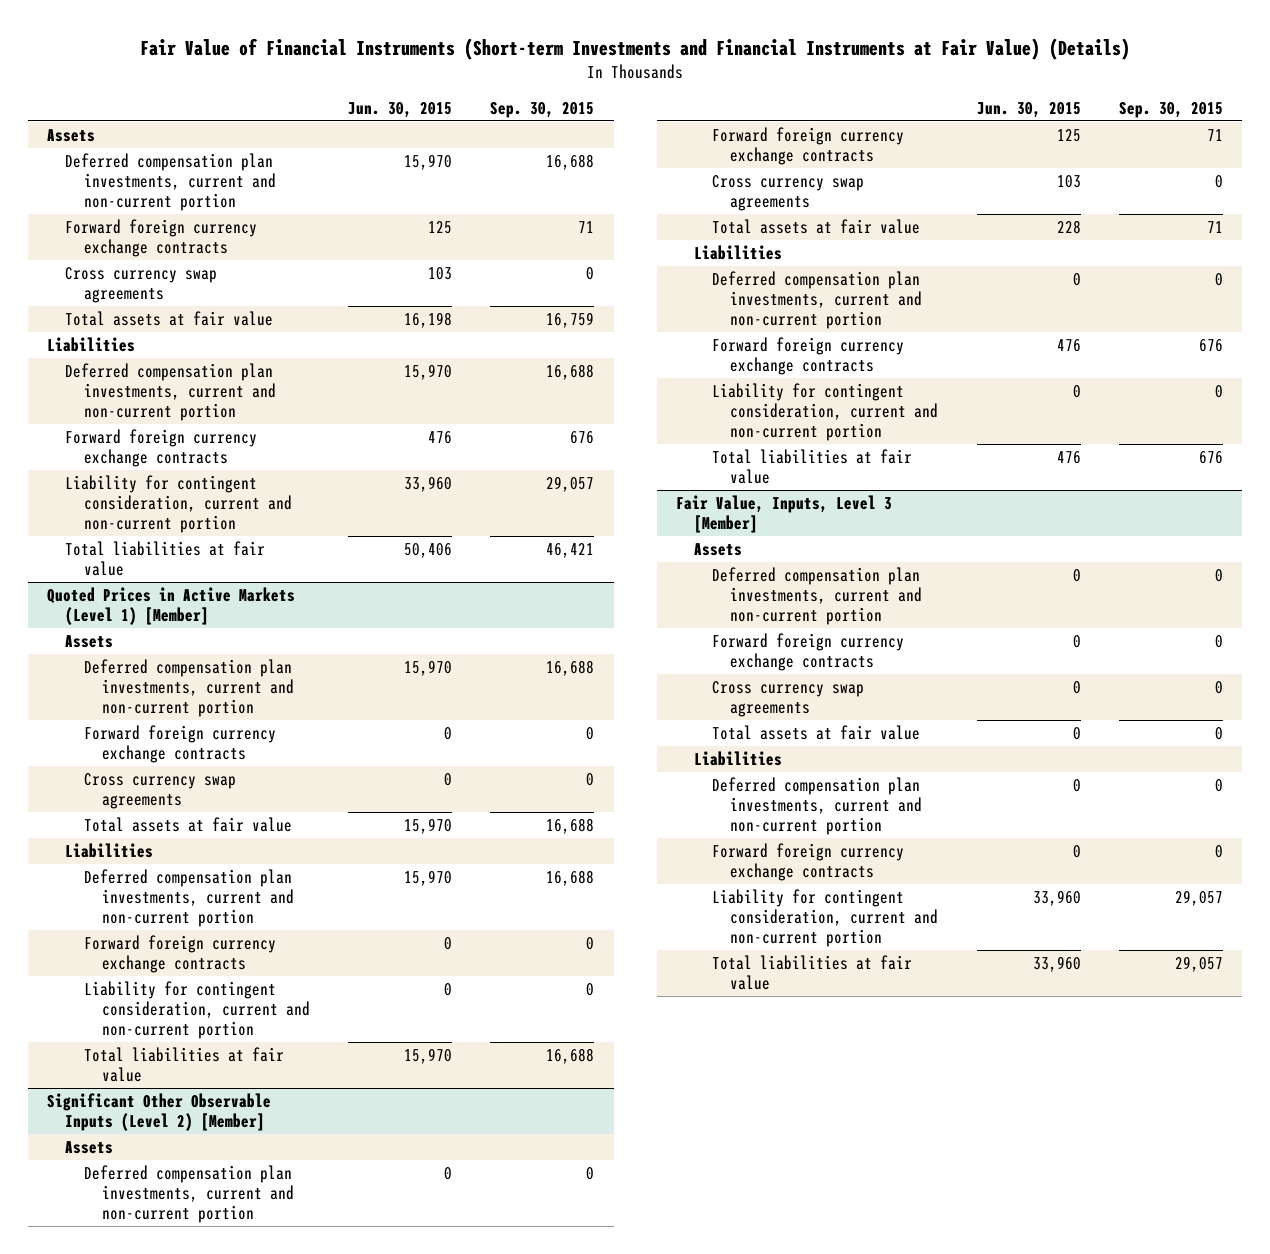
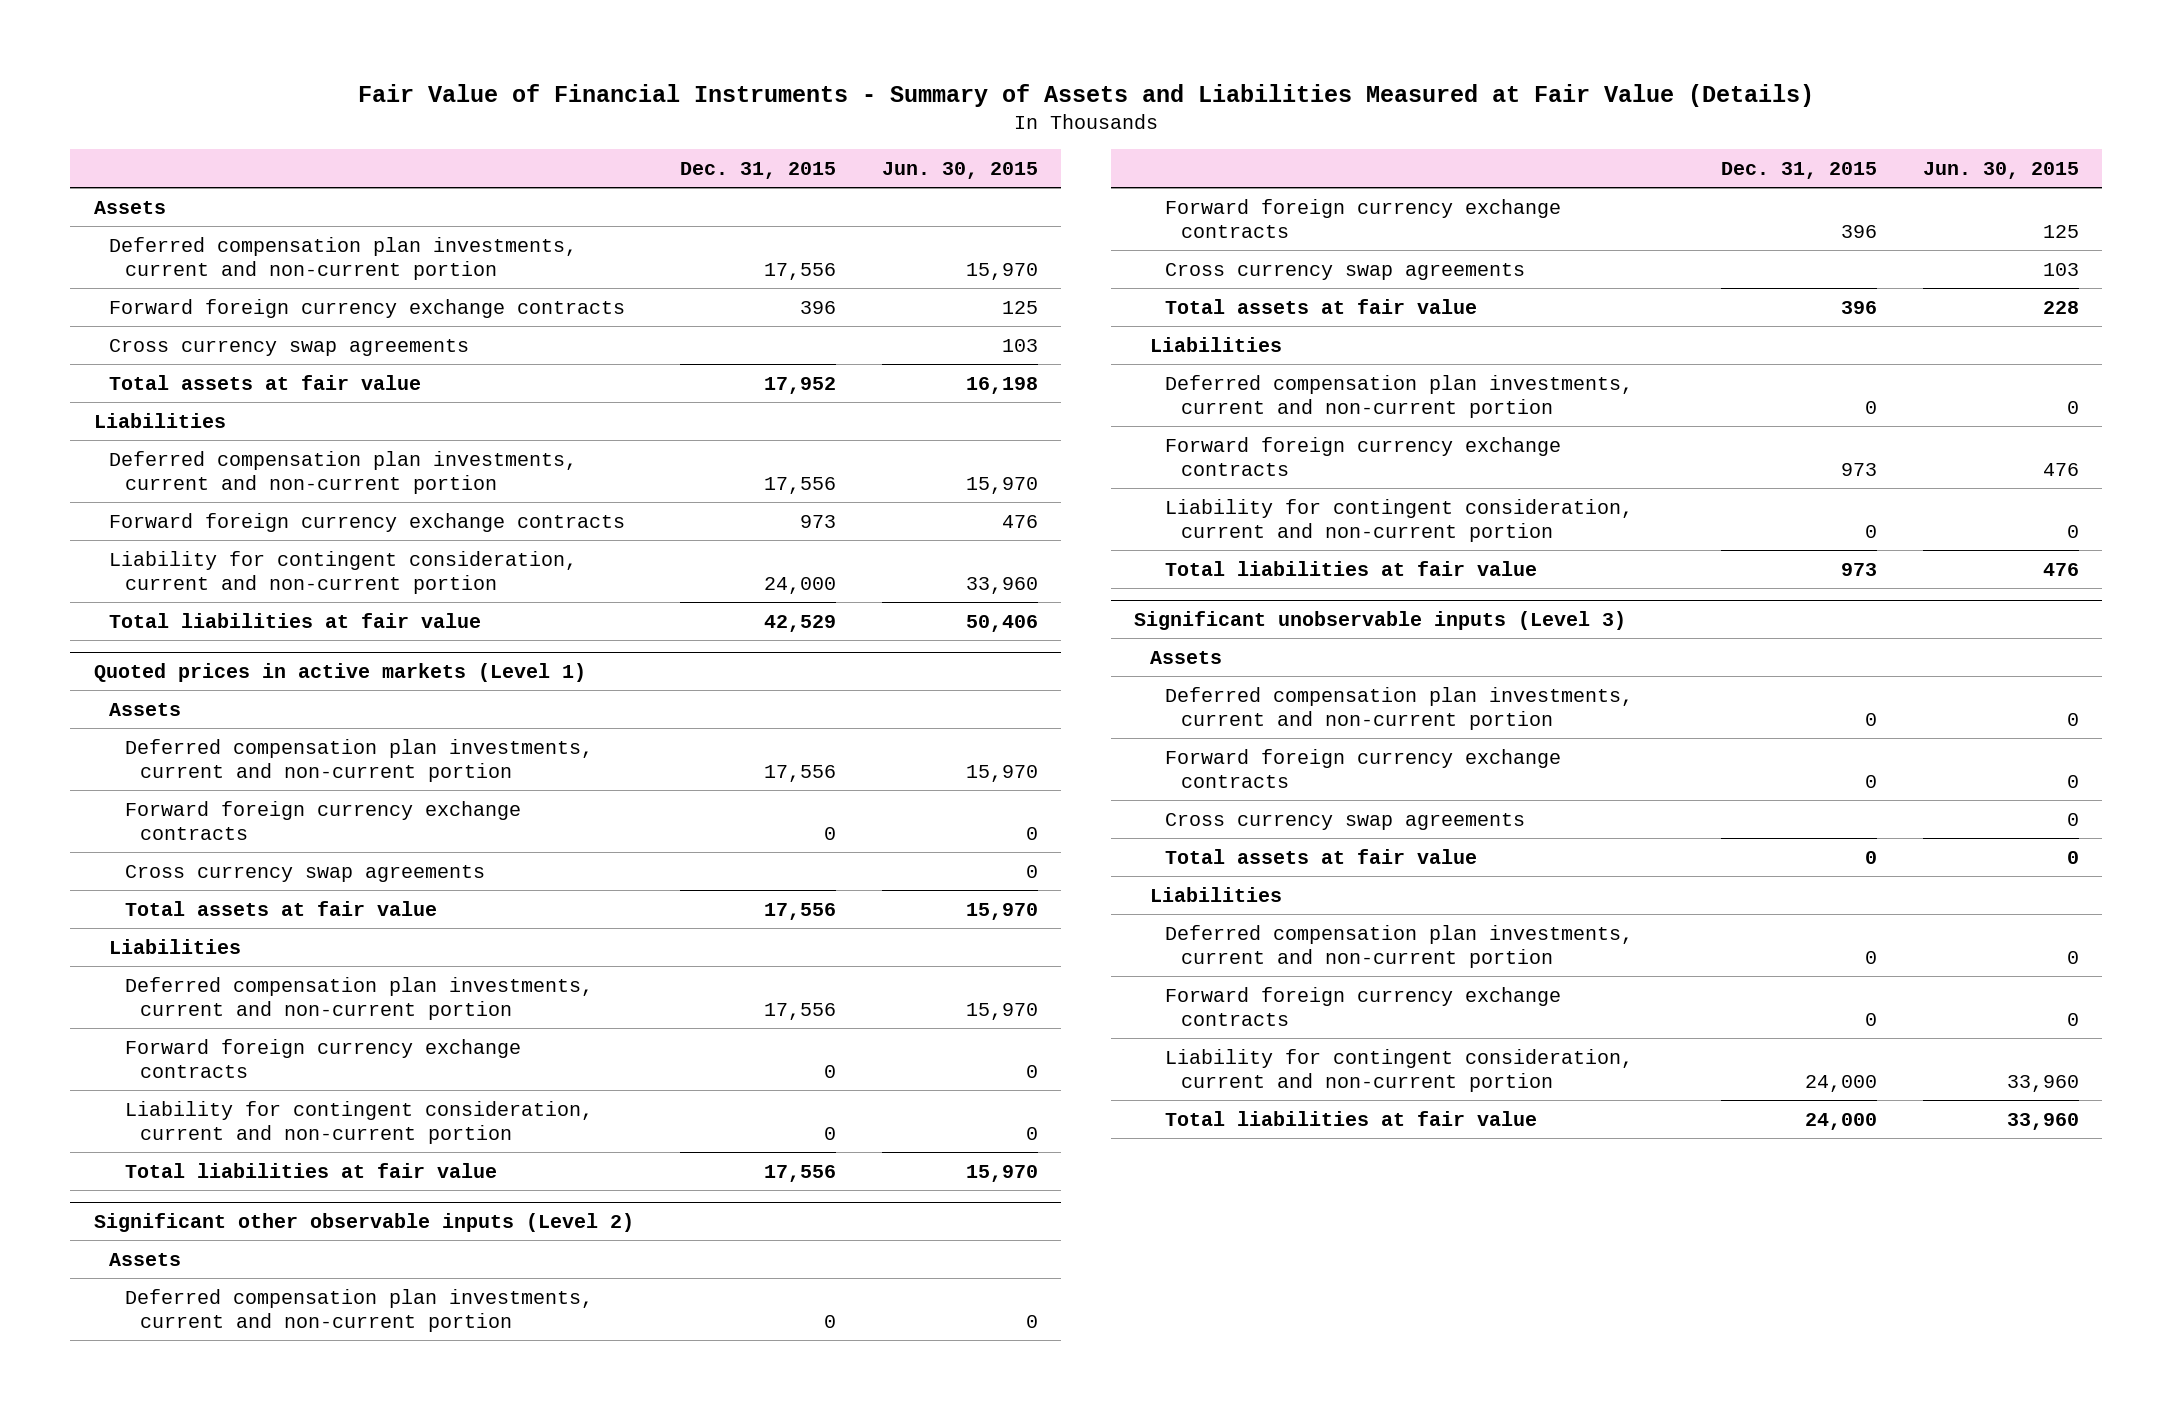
[140,37,1131,60] Fair Value of Financial Instruments (Short-term Investments and Financial Instruments at Fair Value) (Details) -> [358,83,1815,107] Fair Value of Financial Instruments - Summary of Assets and Liabilities Measured at Fair Value (Details)
[490,102,595,119] Sep. 30, 2015 -> none
none -> [679,162,836,180] Dec. 31, 2015
[47,586,296,625] Quoted Prices in Active Markets (Level 1) [Member] -> [93,662,586,682] Quoted prices in active markets (Level 1)
[47,1092,272,1131] Significant Other Observable Inputs (Level 2) [Member] -> [93,1212,634,1232] Significant other observable inputs (Level 2)
[675,494,892,533] Fair Value, Inputs, Level 3 [Member] -> [1134,610,1627,630] Significant unobservable inputs (Level 3)

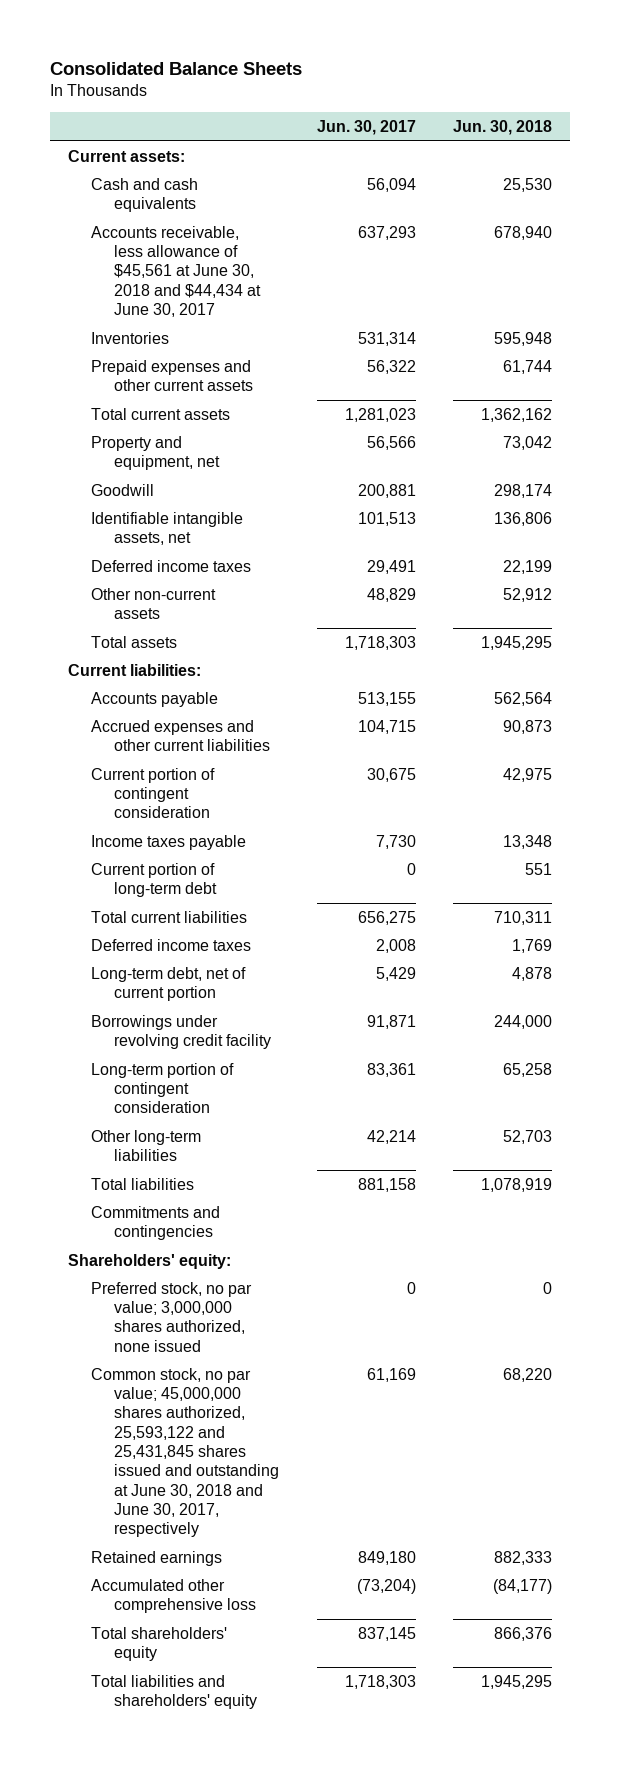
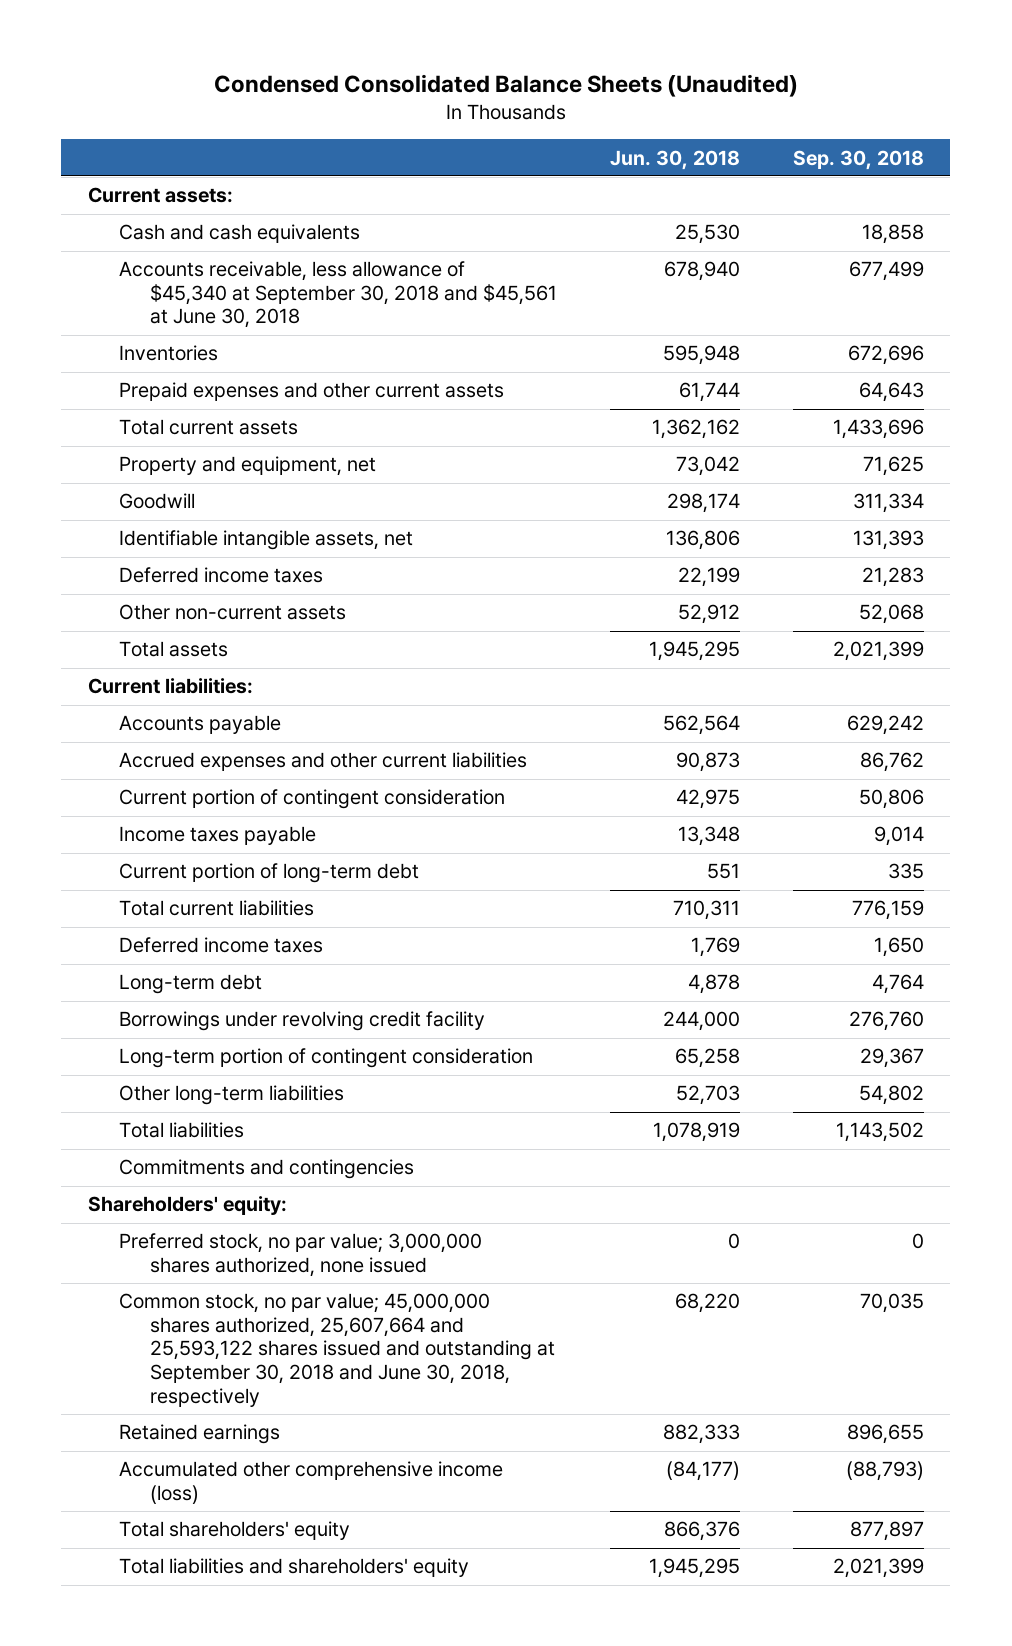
[49,61,302,75] Consolidated Balance Sheets -> [213,74,798,98] Condensed Consolidated Balance Sheets (Unaudited)
[316,120,416,136] Jun. 30, 2017 -> none
none -> [792,149,924,170] Sep. 30, 2018
[91,225,262,318] Accounts receivable, less allowance of $45,561 at June 30, 2018 and $44,434 at June 30, 2017 -> [118,261,557,329] Accounts receivable, less allowance of $45,340 at September 30, 2018 and $45,561 at June 30, 2018
[91,966,247,1002] Long-term debt, net of current portion -> [118,974,262,995] Long-term debt
[91,1367,280,1538] Common stock, no par value; 45,000,000 shares authorized, 25,593,122 and 25,431,845 shares issued and outstanding at June 30, 2018 and June 30, 2017, respectively -> [118,1293,555,1407] Common stock, no par value; 45,000,000 shares authorized, 25,607,664 and 25,593,122 shares issued and outstanding at September 30, 2018 and June 30, 2018, respectively
[91,1578,257,1614] Accumulated other comprehensive loss -> [118,1461,503,1504] Accumulated other comprehensive income (loss)

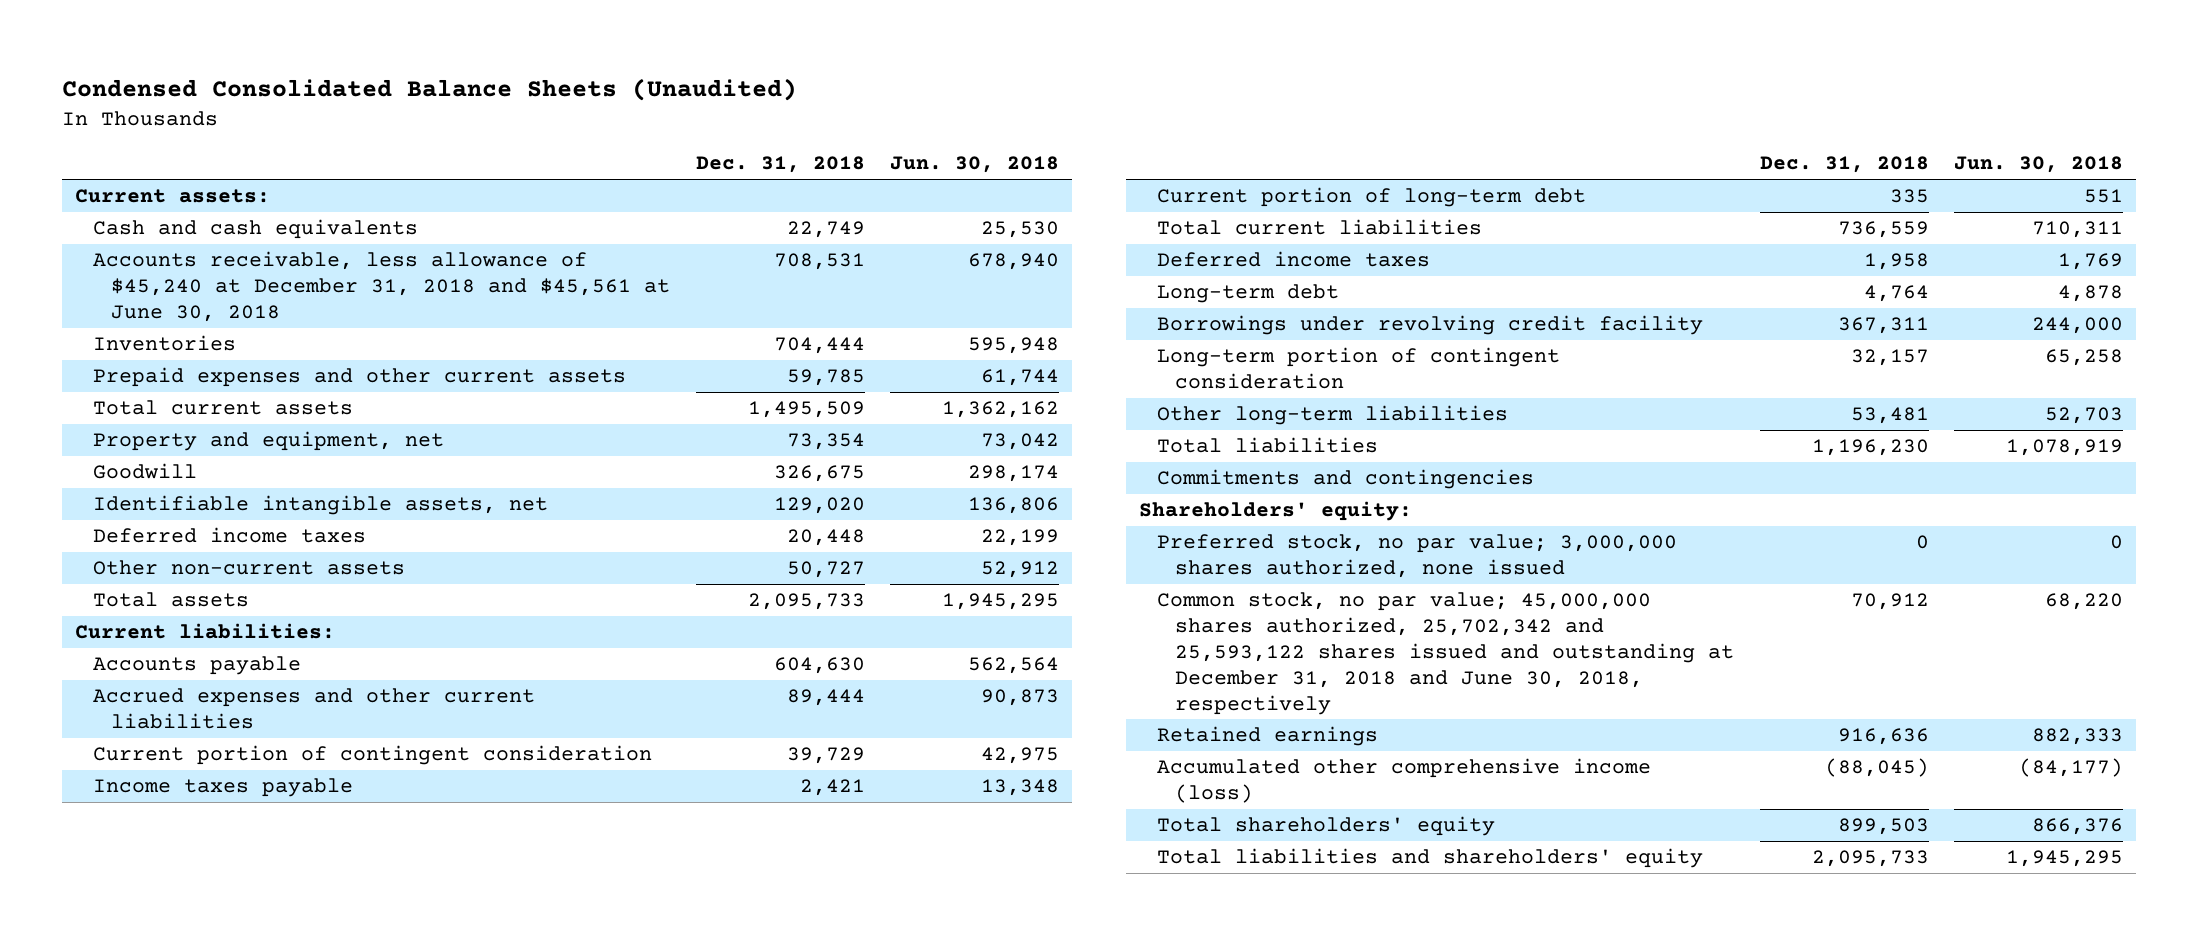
[792,149,924,170] Sep. 30, 2018 -> none
none -> [695,156,865,174] Dec. 31, 2018
[118,261,557,329] Accounts receivable, less allowance of $45,340 at September 30, 2018 and $45,561 at June 30, 2018 -> [93,251,671,322] Accounts receivable, less allowance of $45,240 at December 31, 2018 and $45,561 at June 30, 2018
[118,1293,555,1407] Common stock, no par value; 45,000,000 shares authorized, 25,607,664 and 25,593,122 shares issued and outstanding at September 30, 2018 and June 30, 2018, respectively -> [1157,592,1735,715] Common stock, no par value; 45,000,000 shares authorized, 25,702,342 and 25,593,122 shares issued and outstanding at December 31, 2018 and June 30, 2018, respectively

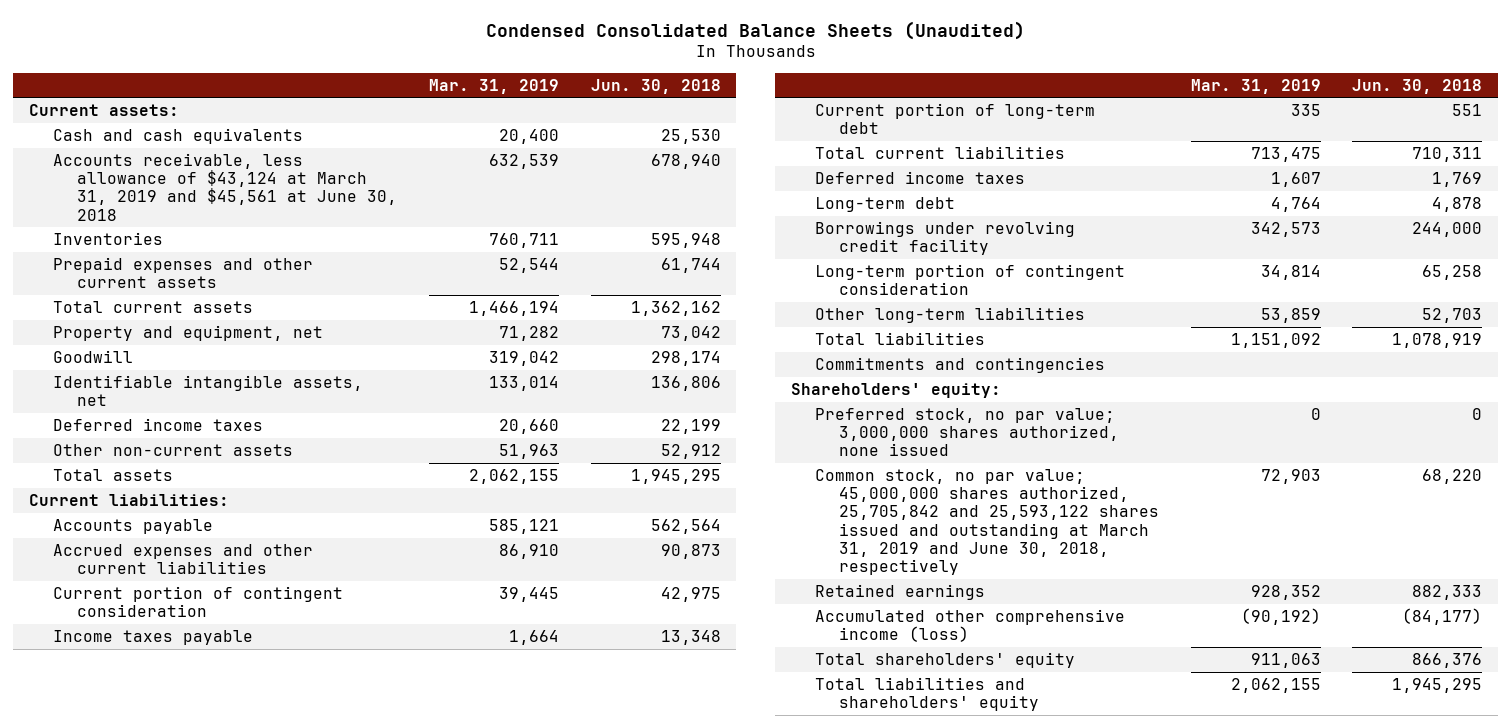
[695,156,865,174] Dec. 31, 2018 -> none
none -> [428,78,559,94] Mar. 31, 2019
[93,251,671,322] Accounts receivable, less allowance of $45,240 at December 31, 2018 and $45,561 at June 30, 2018 -> [52,152,398,221] Accounts receivable, less allowance of $43,124 at March 31, 2019 and $45,561 at June 30, 2018
[1157,592,1735,715] Common stock, no par value; 45,000,000 shares authorized, 25,702,342 and 25,593,122 shares issued and outstanding at December 31, 2018 and June 30, 2018, respectively -> [814,468,1160,575] Common stock, no par value; 45,000,000 shares authorized, 25,705,842 and 25,593,122 shares issued and outstanding at March 31, 2019 and June 30, 2018, respectively

